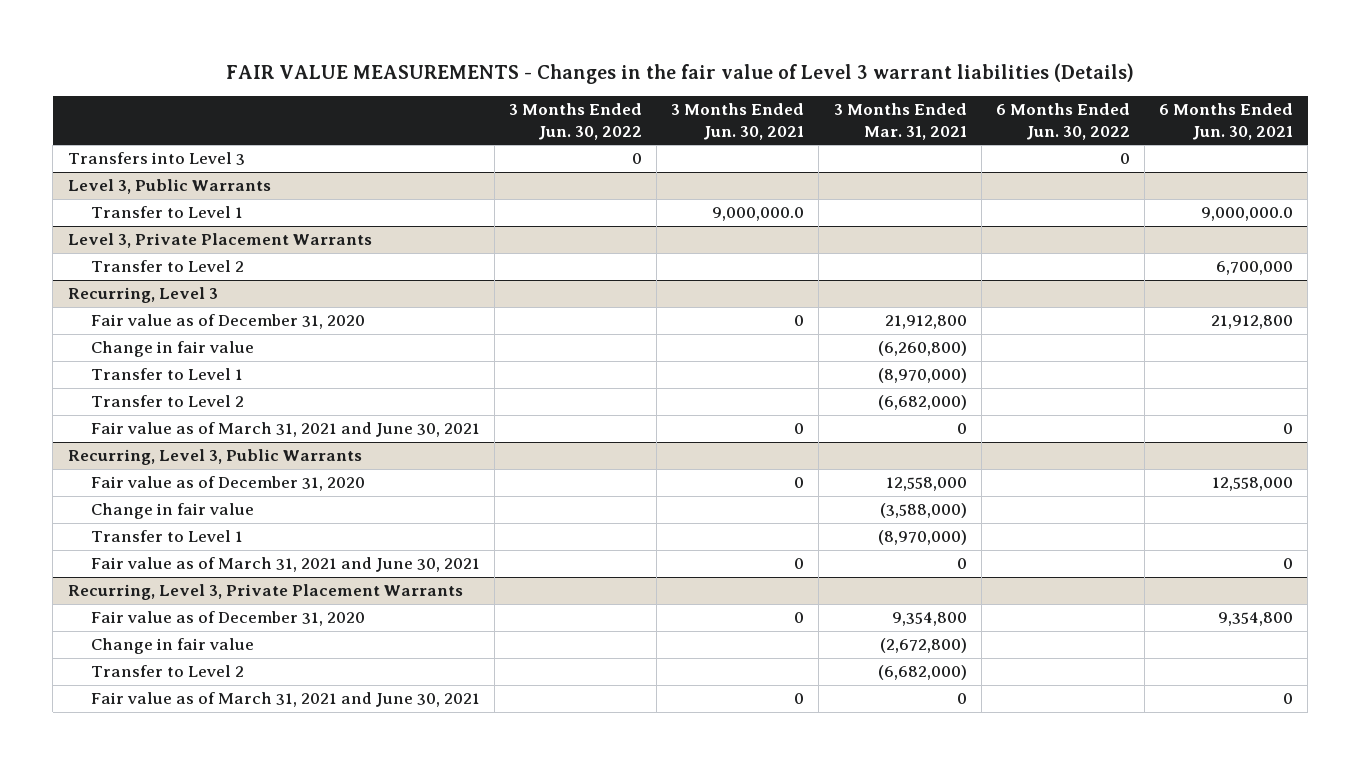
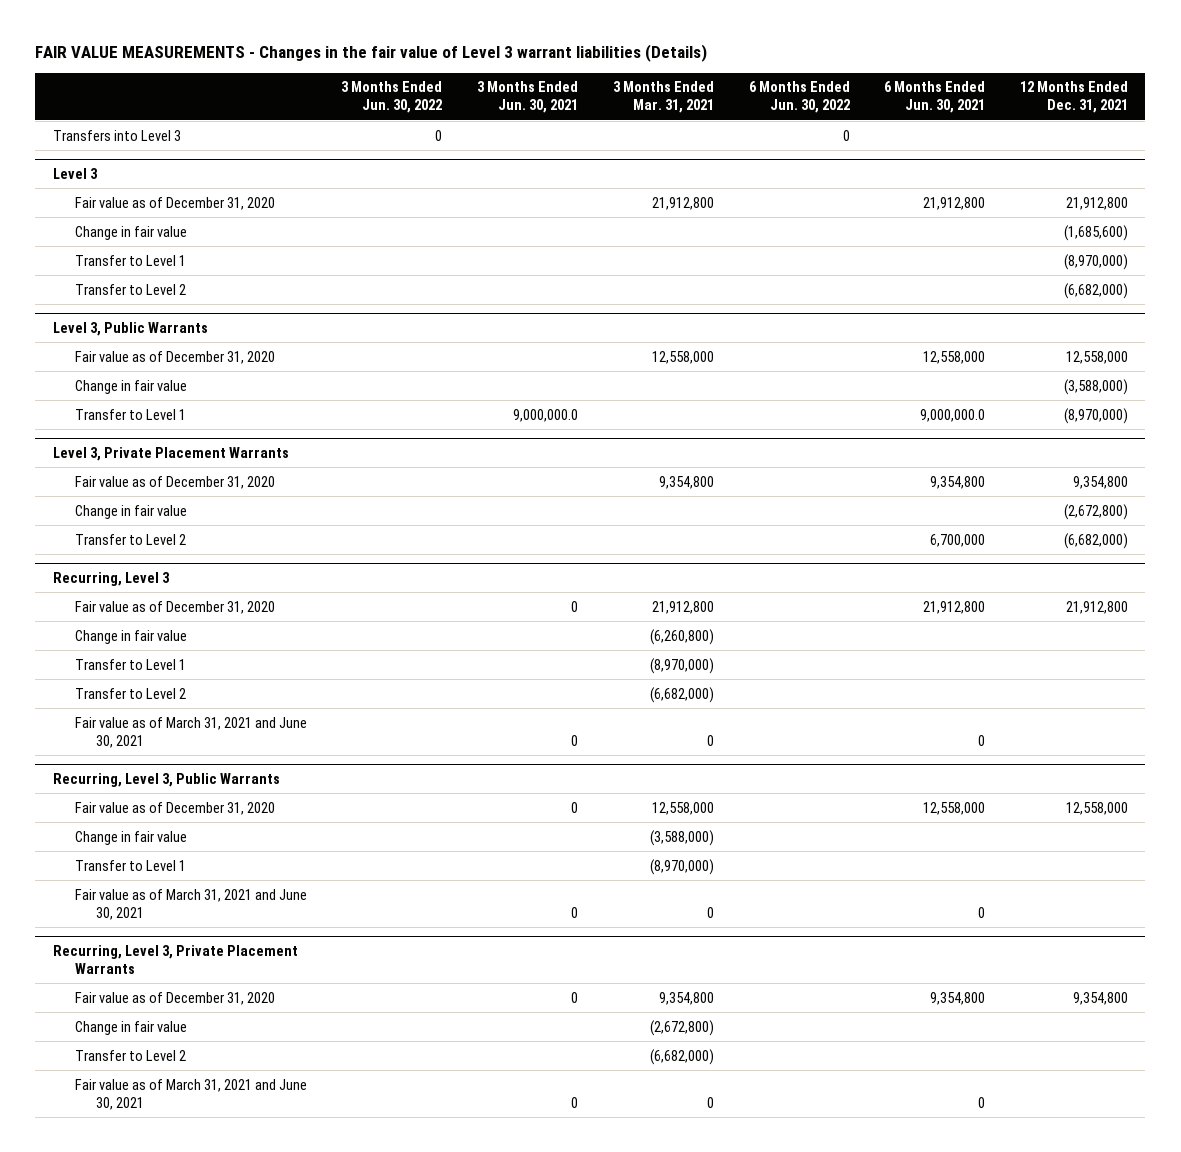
none -> [1020,81,1129,114] 12 Months Ended Dec. 31, 2021
none -> [52,167,98,179] Level 3
none -> [74,196,275,210] Fair value as of December 31, 2020
none -> [74,225,187,240] Change in fair value
none -> [74,254,186,266] Transfer to Level 1
none -> [74,283,186,295] Transfer to Level 2
none -> [74,350,275,364] Fair value as of December 31, 2020
none -> [74,379,187,394] Change in fair value
none -> [74,475,275,489] Fair value as of December 31, 2020
none -> [74,504,187,519] Change in fair value

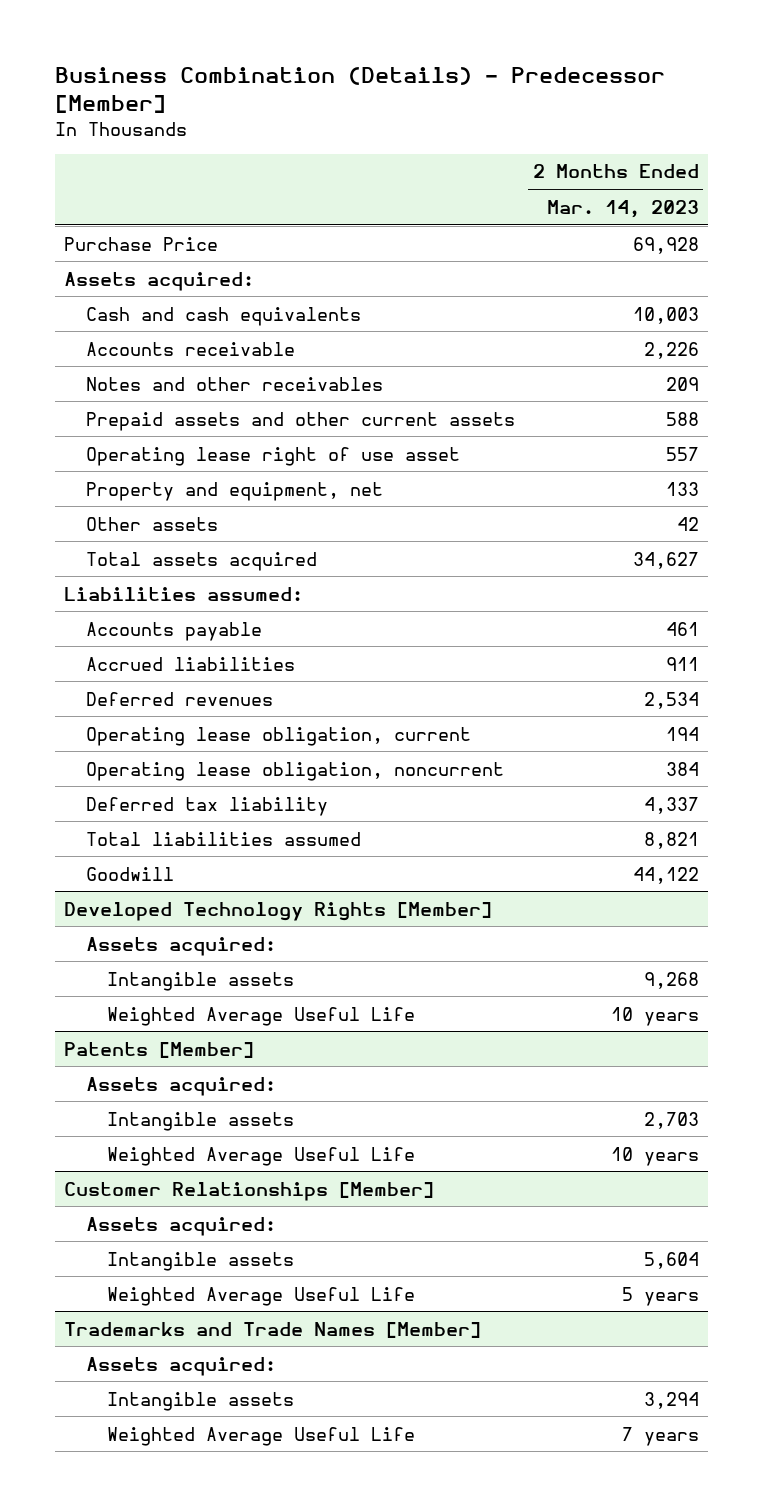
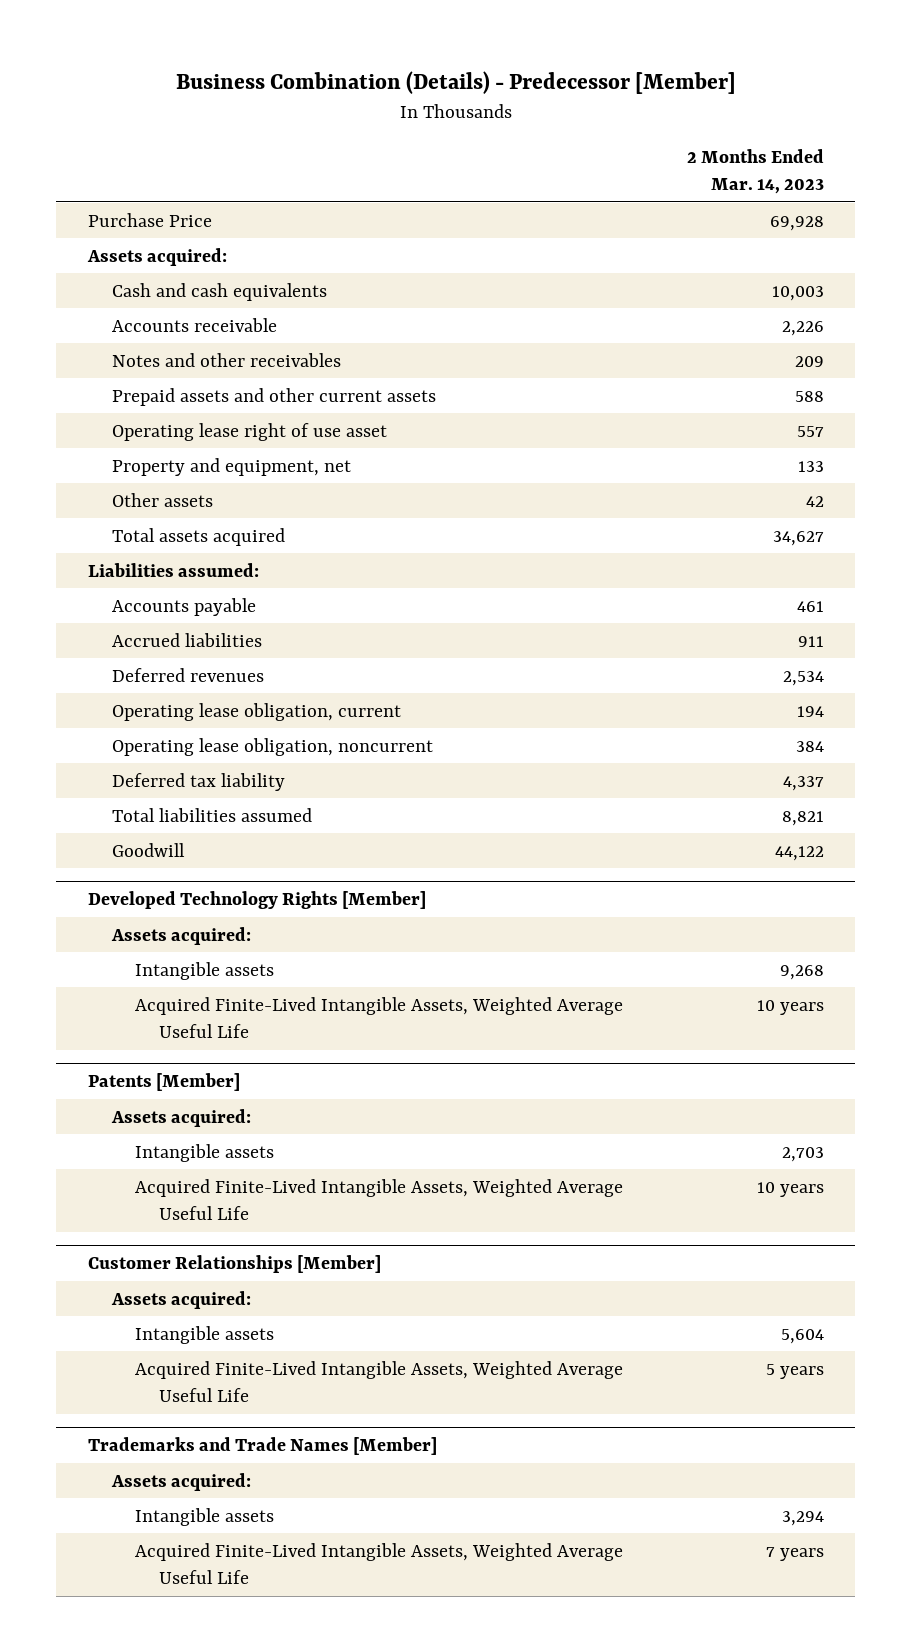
[106,1006,415,1026] Weighted Average Useful Life -> [135,996,624,1039] Acquired Finite-Lived Intangible Assets, Weighted Average Useful Life
[106,1146,415,1166] Weighted Average Useful Life -> [135,1178,624,1221] Acquired Finite-Lived Intangible Assets, Weighted Average Useful Life
[106,1286,415,1306] Weighted Average Useful Life -> [135,1360,624,1403] Acquired Finite-Lived Intangible Assets, Weighted Average Useful Life
[106,1426,415,1446] Weighted Average Useful Life -> [135,1542,624,1585] Acquired Finite-Lived Intangible Assets, Weighted Average Useful Life

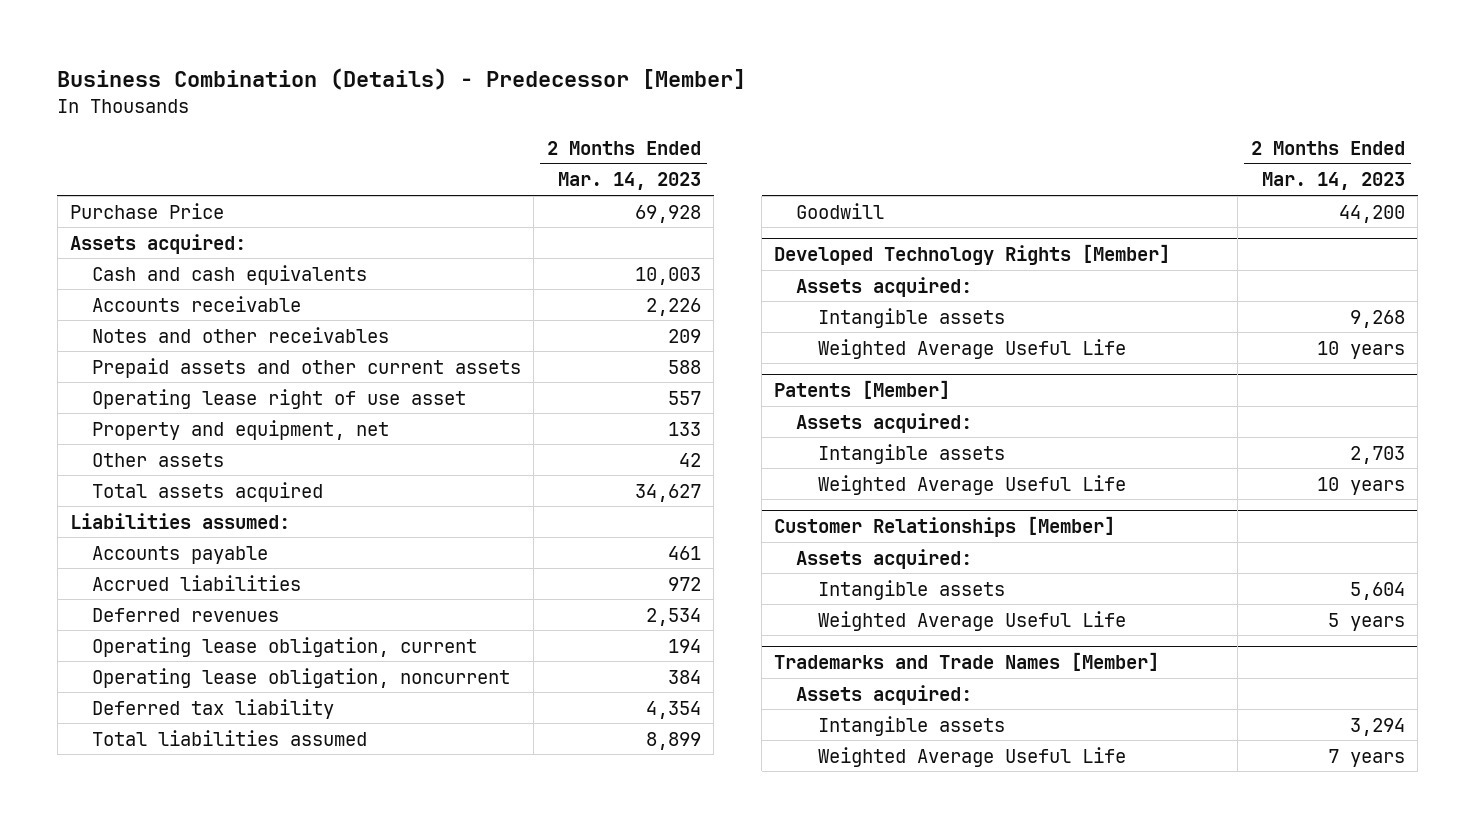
[797,635,824,647] 911 -> [667,576,701,591] 972
[782,775,824,791] 4,337 -> [645,700,701,719] 4,354
[781,810,824,826] 8,821 -> [645,731,701,750] 8,899
[774,845,824,861] 44,122 -> [1338,204,1405,223] 44,200
[135,996,624,1039] Acquired Finite-Lived Intangible Assets, Weighted Average Useful Life -> [817,338,1126,359] Weighted Average Useful Life
[135,1178,624,1221] Acquired Finite-Lived Intangible Assets, Weighted Average Useful Life -> [817,474,1126,495] Weighted Average Useful Life
[135,1360,624,1403] Acquired Finite-Lived Intangible Assets, Weighted Average Useful Life -> [817,610,1126,631] Weighted Average Useful Life
[135,1542,624,1585] Acquired Finite-Lived Intangible Assets, Weighted Average Useful Life -> [817,746,1126,767] Weighted Average Useful Life

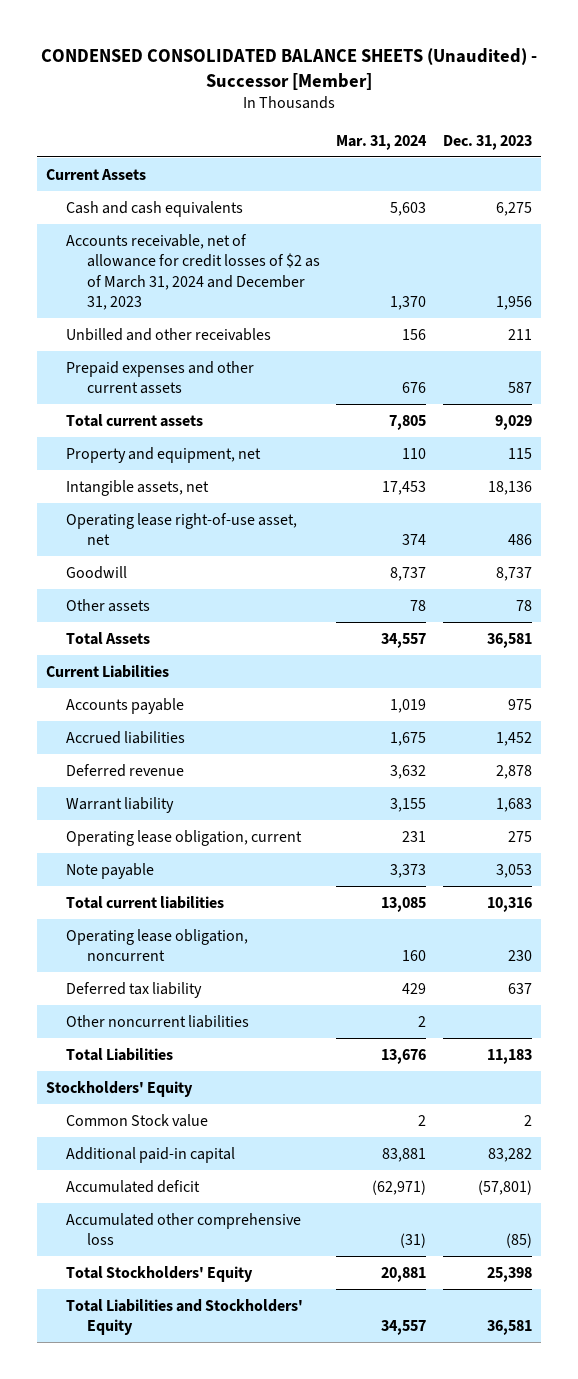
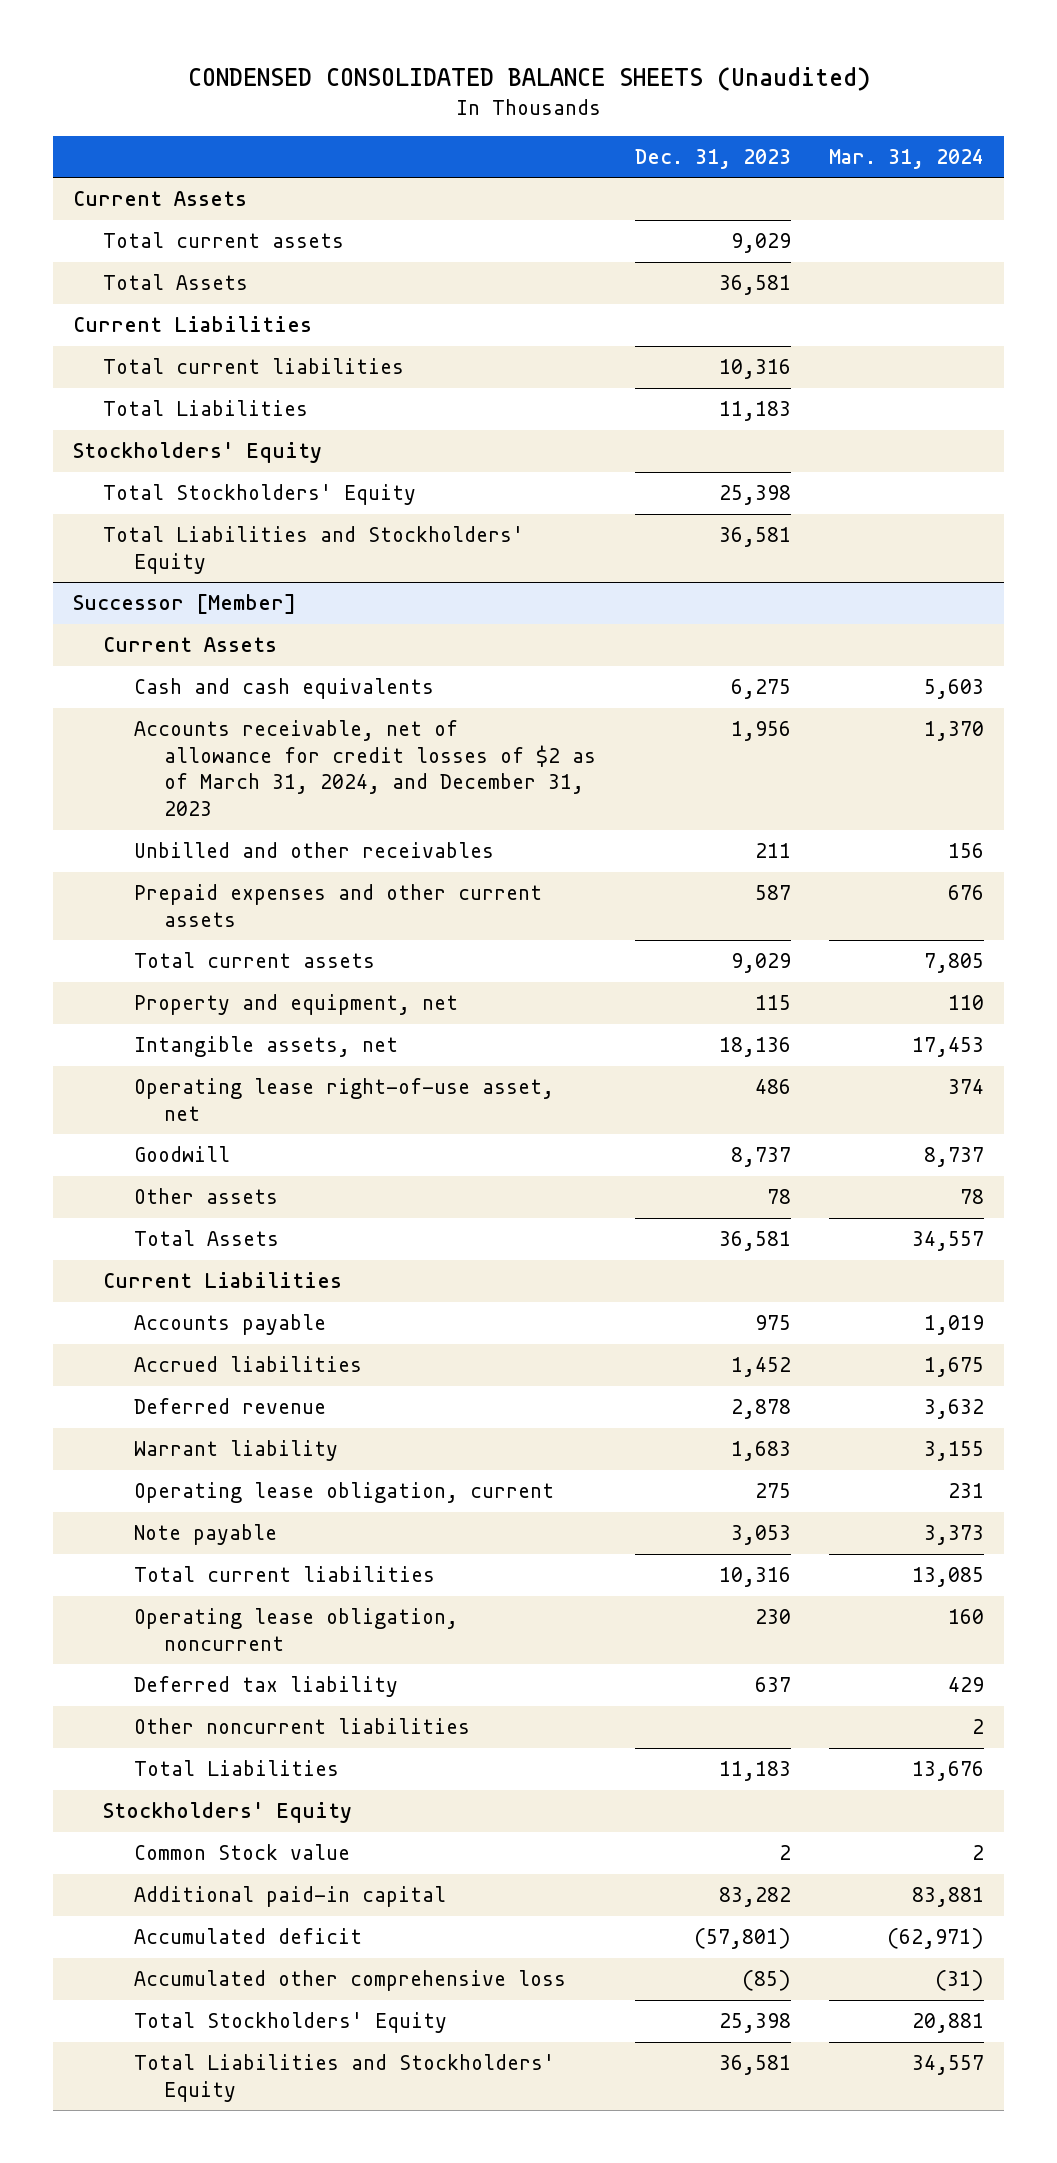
[40,47,537,90] CONDENSED CONSOLIDATED BALANCE SHEETS (Unaudited) - Successor [Member] -> [187,67,870,92] CONDENSED CONSOLIDATED BALANCE SHEETS (Unaudited)
none -> [103,232,345,249] Total current assets
none -> [103,274,249,291] Total Assets
none -> [72,316,312,333] Current Liabilities
none -> [103,358,405,375] Total current liabilities
none -> [103,400,309,417] Total Liabilities
none -> [72,442,322,464] Stockholders' Equity
none -> [103,484,417,506] Total Stockholders' Equity
none -> [103,526,525,574] Total Liabilities and Stockholders' Equity
none -> [72,594,296,615] Successor [Member]
none -> [103,637,278,653] Current Assets
[66,233,320,310] Accounts receivable, net of allowance for credit losses of $2 as of March 31, 2024 and December 31, 2023 -> [133,720,597,817] Accounts receivable, net of allowance for credit losses of $2 as of March 31, 2024, and December 31, 2023

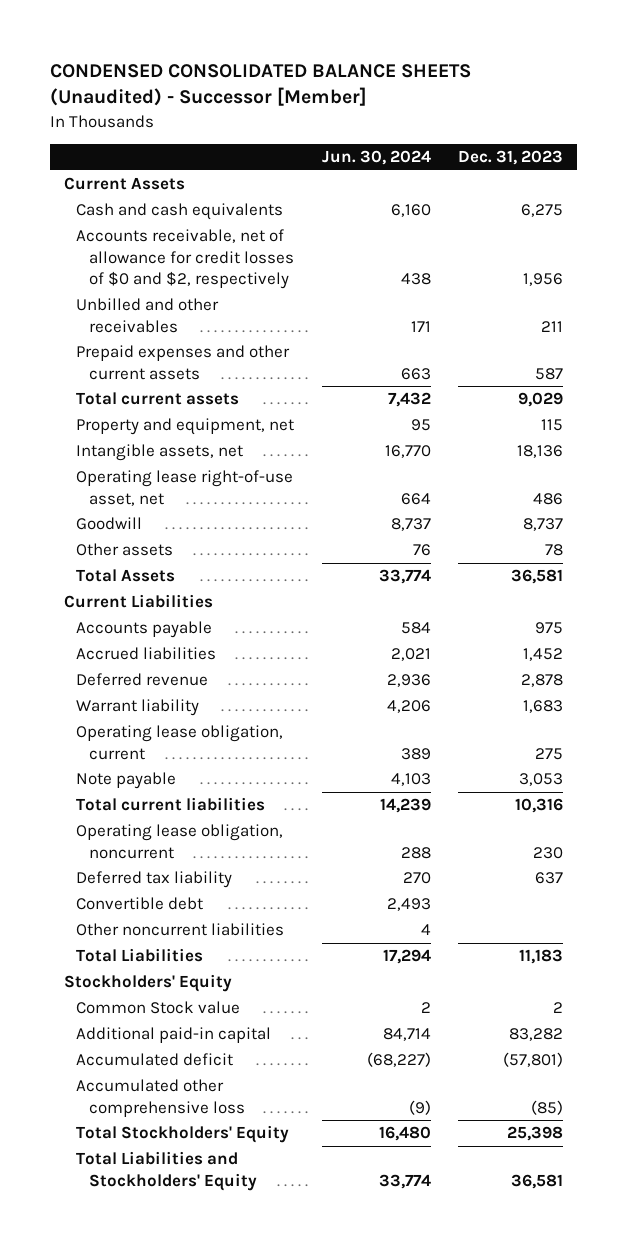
[187,67,870,92] CONDENSED CONSOLIDATED BALANCE SHEETS (Unaudited) -> [50,63,472,107] CONDENSED CONSOLIDATED BALANCE SHEETS (Unaudited) - Successor [Member]
[829,148,985,169] Mar. 31, 2024 -> none
none -> [321,150,431,166] Jun. 30, 2024
[103,232,345,249] Total current assets -> none
[103,274,249,291] Total Assets -> none
[72,316,312,333] Current Liabilities -> none
[103,358,405,375] Total current liabilities -> none
[103,400,309,417] Total Liabilities -> none
[72,442,322,464] Stockholders' Equity -> none
[103,484,417,506] Total Stockholders' Equity -> none
[103,526,525,574] Total Liabilities and Stockholders' Equity -> none
[72,594,296,615] Successor [Member] -> none
[103,637,278,653] Current Assets -> none
[133,720,597,817] Accounts receivable, net of allowance for credit losses of $2 as of March 31, 2024, and December 31, 2023 -> [76,229,294,290] Accounts receivable, net of allowance for credit losses of $0 and $2, respectively
none -> [76,897,204,911] Convertible debt

